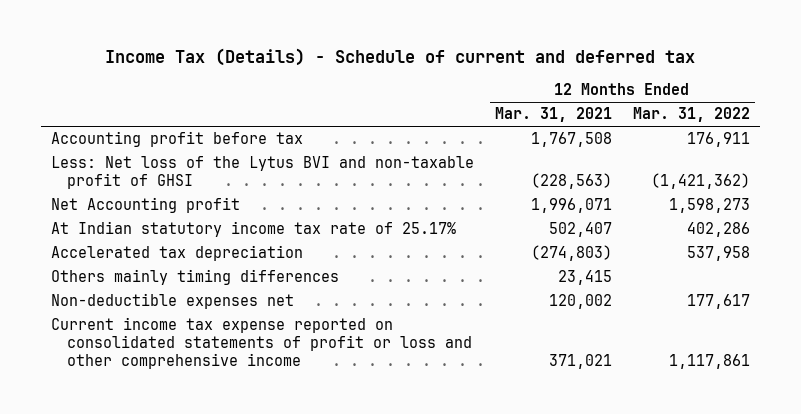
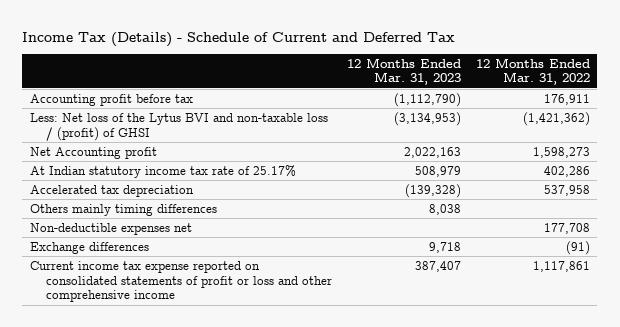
[105,48,696,67] Income Tax (Details) - Schedule of current and deferred tax -> [22,31,456,47] Income Tax (Details) - Schedule of Current and Deferred Tax
[494,107,612,123] Mar. 31, 2021 -> none
none -> [347,57,462,86] 12 Months Ended Mar. 31, 2023
[51,156,475,190] Less: Net loss of the Lytus BVI and non-taxable profit of GHSI -> [29,112,328,141] Less: Net loss of the Lytus BVI and non-taxable loss / (profit) of GHSI
[686,294,750,310] 177,617 -> [543,222,590,234] 177,708
none -> [29,241,149,254] Exchange differences

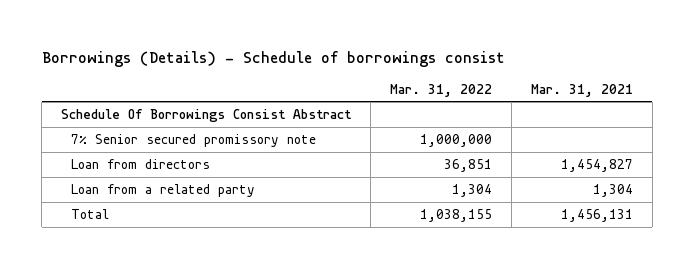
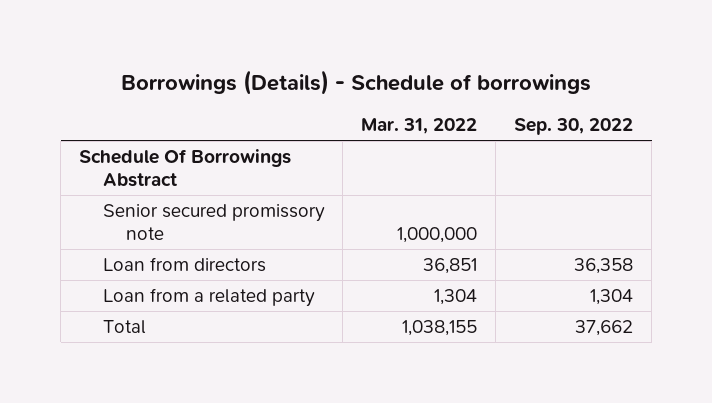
[41,50,505,67] Borrowings (Details) - Schedule of borrowings consist -> [121,70,592,96] Borrowings (Details) - Schedule of borrowings
[530,83,633,97] Mar. 31, 2021 -> none
none -> [514,118,634,136] Sep. 30, 2022
[61,109,353,123] Schedule Of Borrowings Consist Abstract -> [79,148,292,188] Schedule Of Borrowings Abstract
[71,134,317,148] 7% Senior secured promissory note -> [102,203,325,241] Senior secured promissory note

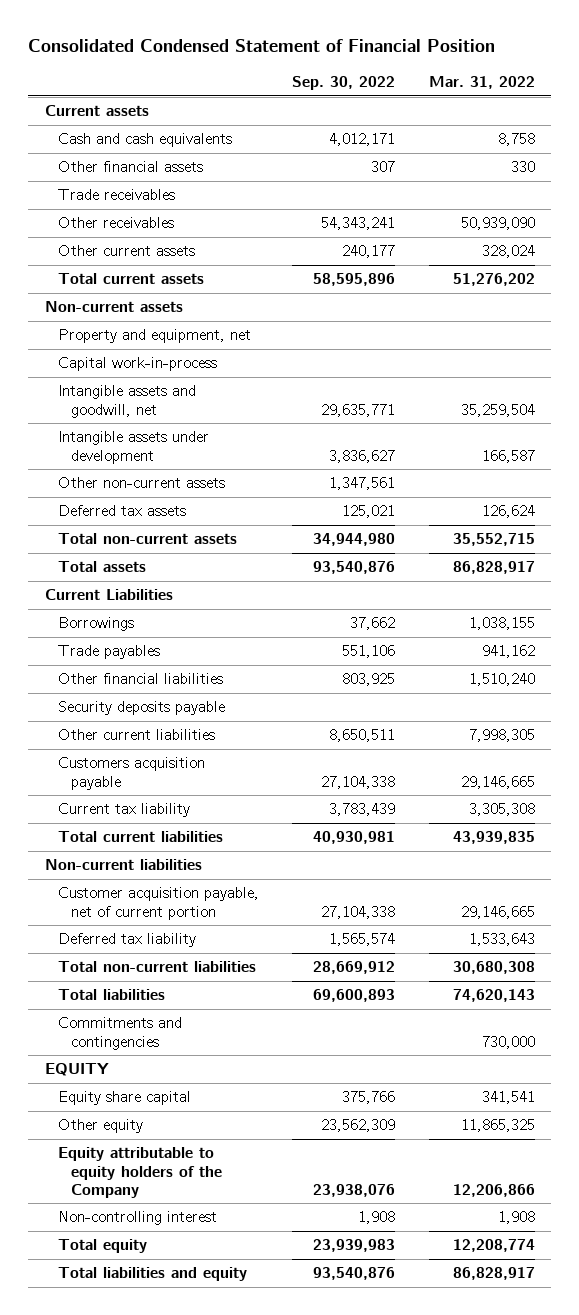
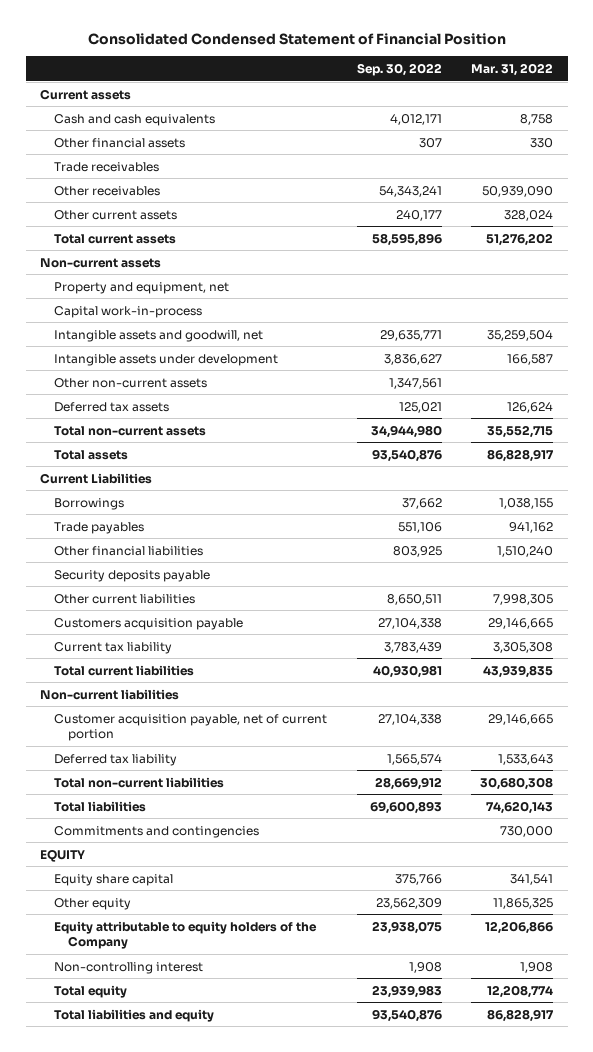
[313,1183,396,1197] 23,938,076 -> [371,920,442,934] 23,938,075

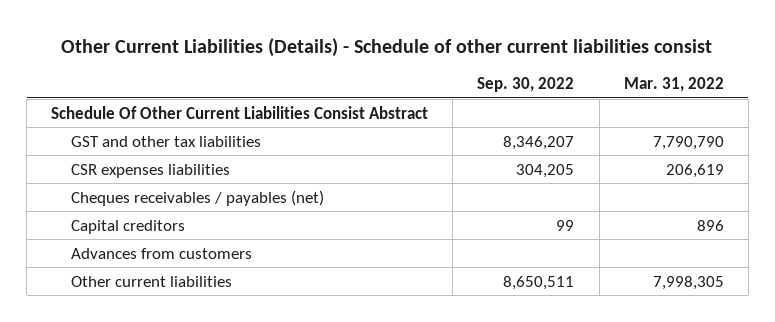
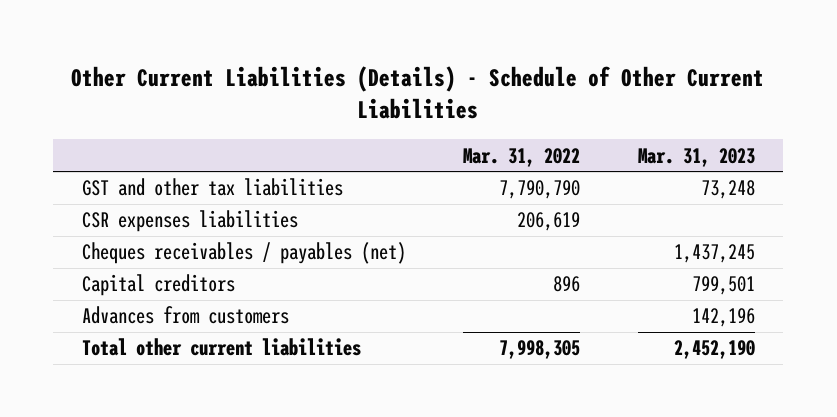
[61,37,713,57] Other Current Liabilities (Details) - Schedule of other current liabilities consist -> [71,65,765,120] Other Current Liabilities (Details) - Schedule of Other Current Liabilities
[477,77,575,93] Sep. 30, 2022 -> none
none -> [637,147,755,167] Mar. 31, 2023
[51,105,429,119] Schedule Of Other Current Liabilities Consist Abstract -> none
[71,275,233,287] Other current liabilities -> [82,338,362,357] Total other current liabilities

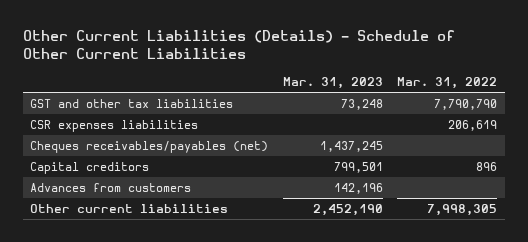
[82,242,407,265] Cheques receivables / payables (net) -> [30,141,269,154] Cheques receivables/payables (net)
[82,338,362,357] Total other current liabilities -> [30,204,229,214] Other current liabilities

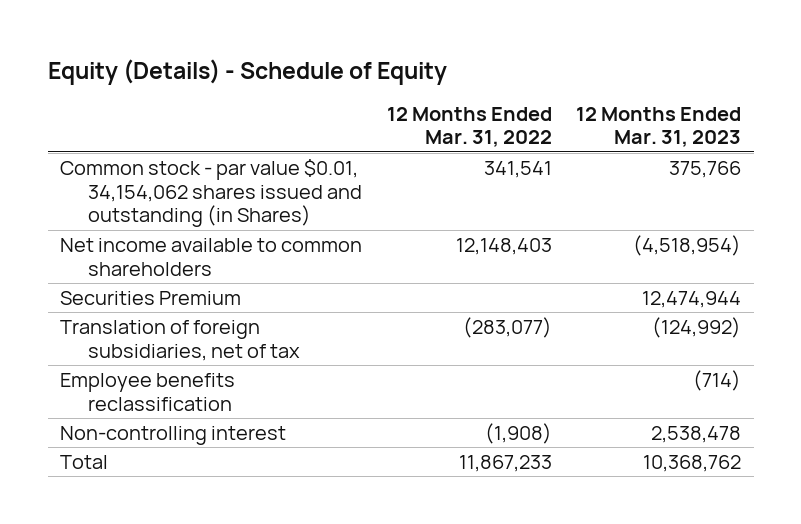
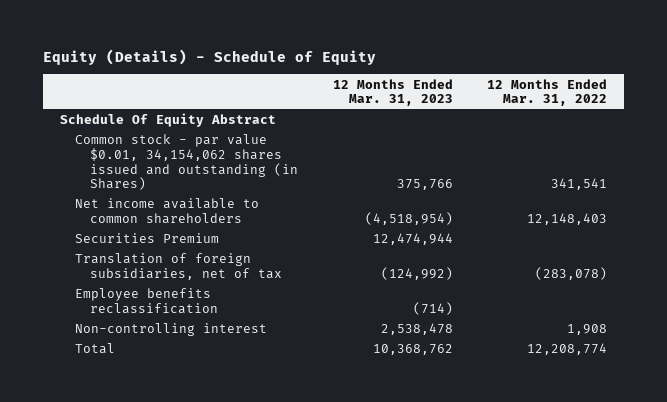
none -> [59,113,276,128] Schedule Of Equity Abstract
[462,316,552,338] (283,077) -> [535,267,608,281] (283,078)
[484,422,552,444] (1,908) -> [567,324,608,336] 1,908
[458,454,552,472] 11,867,233 -> [527,343,608,356] 12,208,774

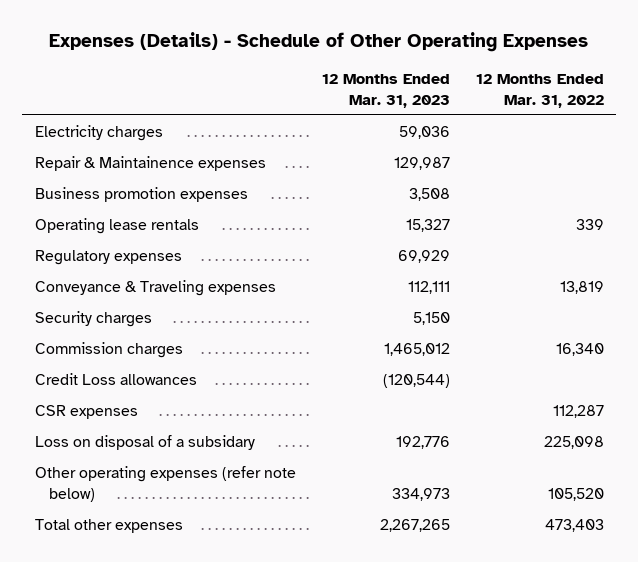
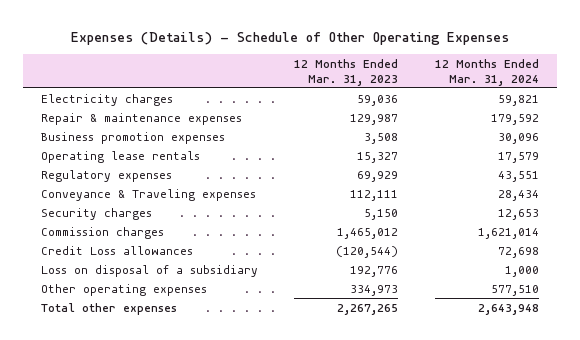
[475,73,604,108] 12 Months Ended Mar. 31, 2022 -> none
none -> [434,58,539,86] 12 Months Ended Mar. 31, 2024
[34,155,266,171] Repair & Maintainence expenses -> [41,112,243,125] Repair & maintenance expenses
[34,404,138,419] CSR expenses -> none
[34,434,255,450] Loss on disposal of a subsidary -> [41,264,259,277] Loss on disposal of a subsidiary
[34,465,296,502] Other operating expenses (refer note below) -> [41,283,208,296] Other operating expenses

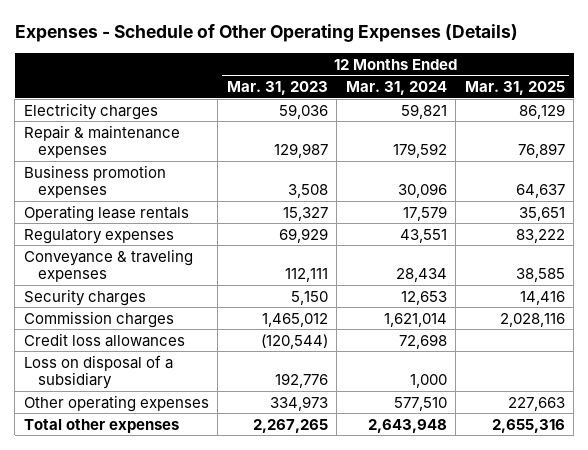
[70,31,509,45] Expenses (Details) - Schedule of Other Operating Expenses -> [14,24,518,43] Expenses - Schedule of Other Operating Expenses (Details)
none -> [464,81,565,96] Mar. 31, 2025
[41,188,257,201] Conveyance & Traveling expenses -> [23,248,193,283] Conveyance & traveling expenses
[41,245,194,255] Credit Loss allowances -> [23,332,185,347] Credit loss allowances

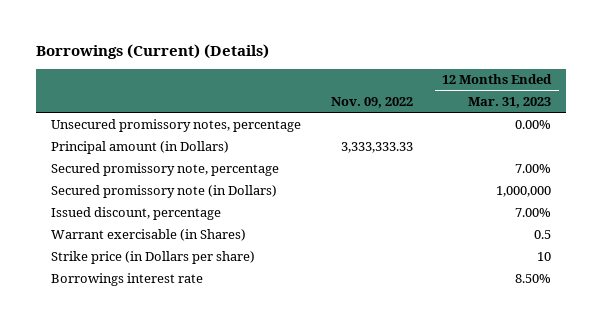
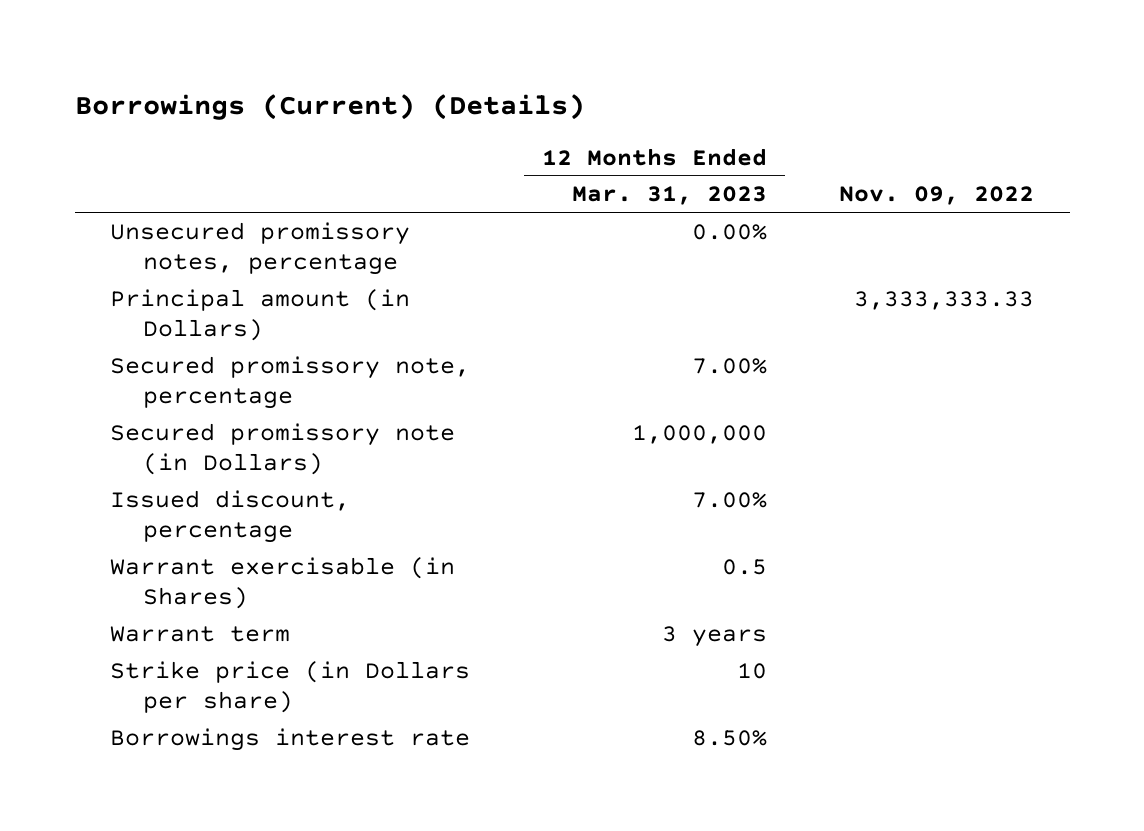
none -> [110,625,291,642] Warrant term

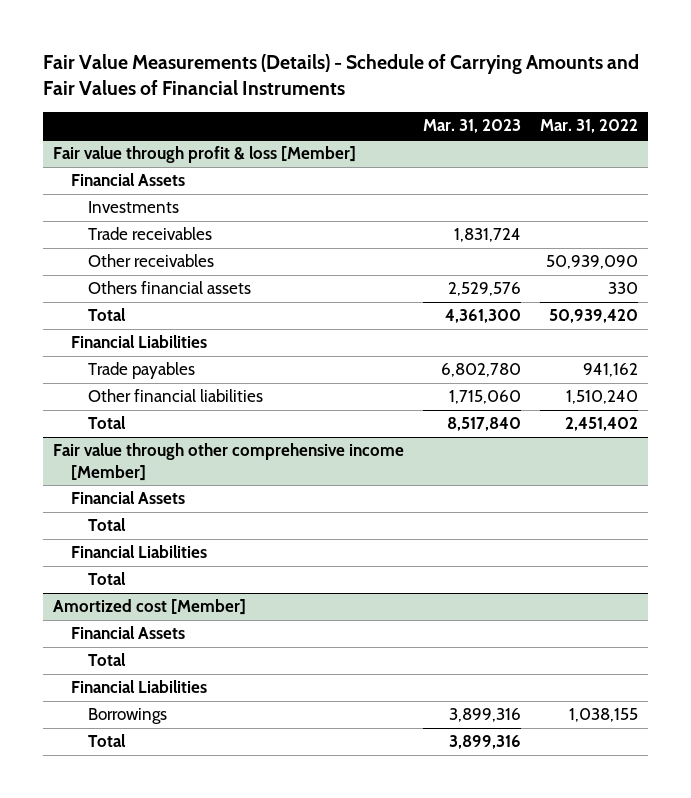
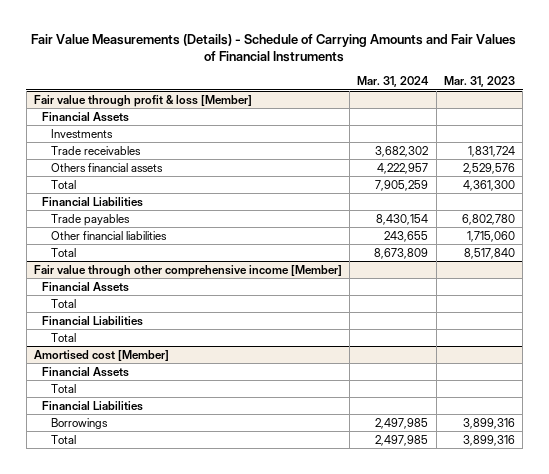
[540,119,639,134] Mar. 31, 2022 -> none
none -> [357,76,430,88] Mar. 31, 2024
[88,254,215,268] Other receivables -> none
[52,599,246,616] Amortized cost [Member] -> [33,349,169,361] Amortised cost [Member]

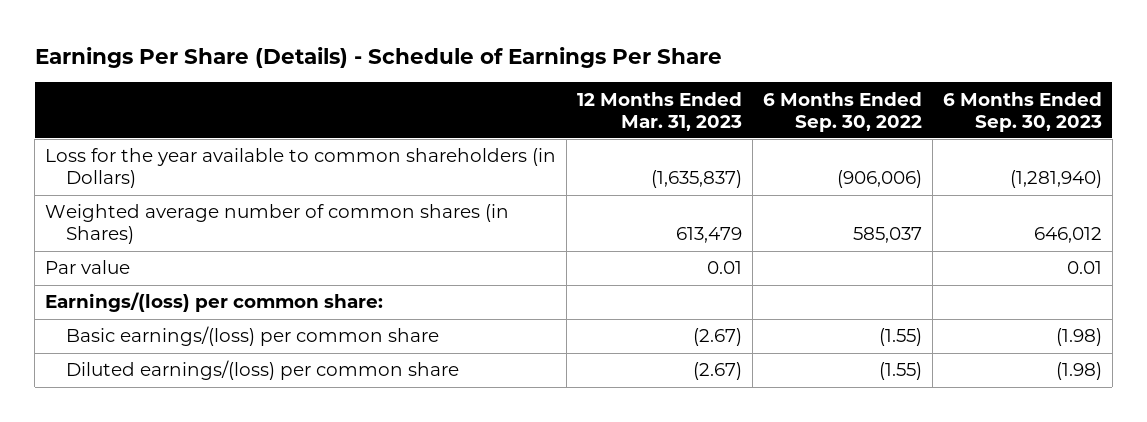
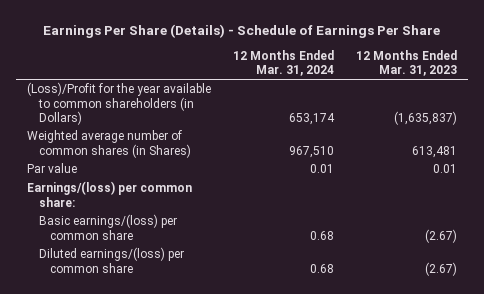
[762,91,922,132] 6 Months Ended Sep. 30, 2022 -> none
[942,91,1102,132] 6 Months Ended Sep. 30, 2023 -> none
none -> [233,49,335,77] 12 Months Ended Mar. 31, 2024
[44,148,556,189] Loss for the year available to common shareholders (in Dollars) -> [27,82,212,126] (Loss)/Profit for the year available to common shareholders (in Dollars)
[675,227,742,244] 613,479 -> [411,145,457,158] 613,481

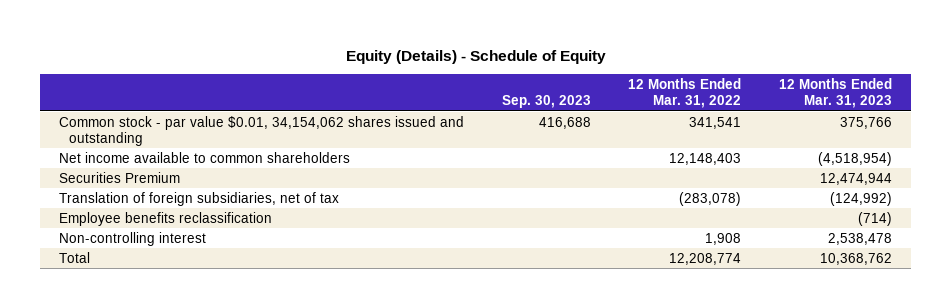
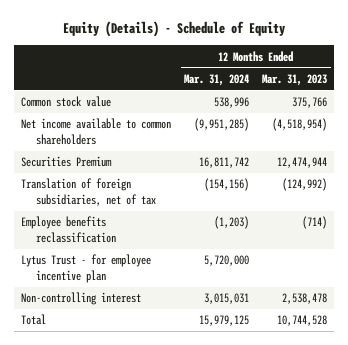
[501,95,591,109] Sep. 30, 2023 -> none
[628,78,742,109] 12 Months Ended Mar. 31, 2022 -> none
none -> [184,73,250,86] Mar. 31, 2024
[59,115,465,146] Common stock - par value $0.01, 34,154,062 shares issued and outstanding -> [20,96,111,108] Common stock value
none -> [20,254,151,283] Lytus Trust - for employee incentive plan
[820,252,893,265] 10,368,762 -> [277,315,328,327] 10,744,528

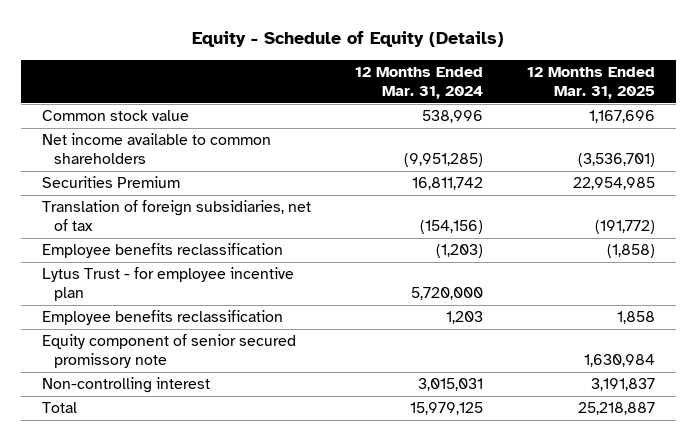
[63,21,286,38] Equity (Details) - Schedule of Equity -> [192,31,505,48] Equity - Schedule of Equity (Details)
[262,73,328,86] Mar. 31, 2023 -> none
none -> [526,66,655,100] 12 Months Ended Mar. 31, 2025
none -> [42,310,284,326] Employee benefits reclassification
none -> [42,334,297,369] Equity component of senior secured promissory note

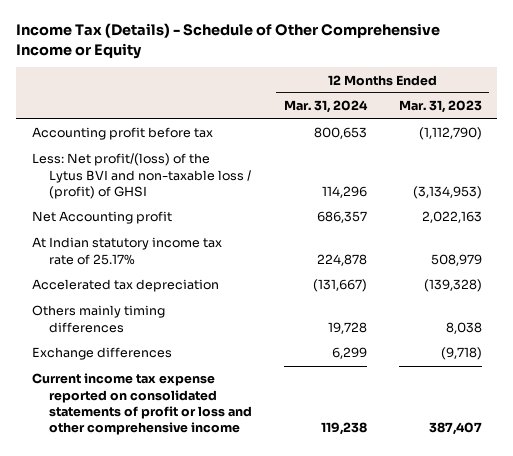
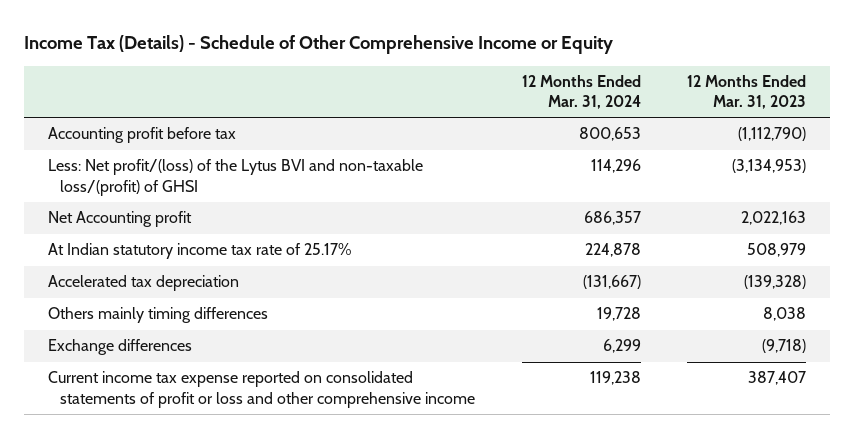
[31,153,252,199] Less: Net profit/(loss) of the Lytus BVI and non-taxable loss / (profit) of GHSI -> [47,159,423,196] Less: Net profit/(loss) of the Lytus BVI and non-taxable loss/(profit) of GHSI

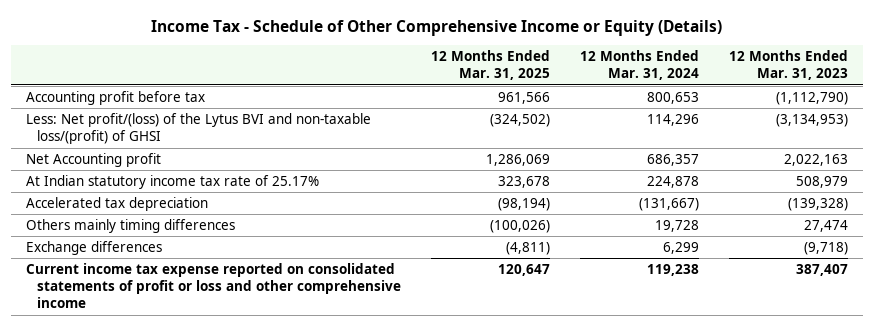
[24,35,614,55] Income Tax (Details) - Schedule of Other Comprehensive Income or Equity -> [151,20,723,37] Income Tax - Schedule of Other Comprehensive Income or Equity (Details)
none -> [431,50,551,81] 12 Months Ended Mar. 31, 2025
[763,307,807,322] 8,038 -> [803,219,848,232] 27,474

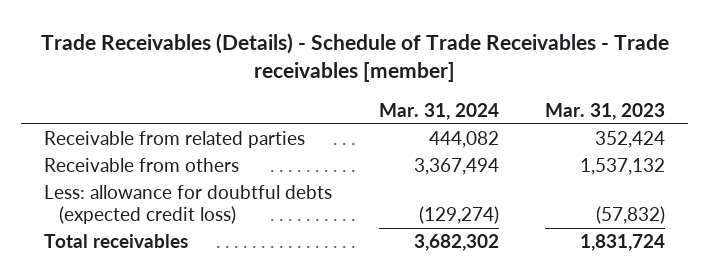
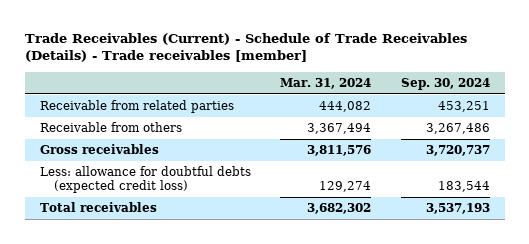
[40,32,669,83] Trade Receivables (Details) - Schedule of Trade Receivables - Trade receivables [member] -> [24,32,467,63] Trade Receivables (Current) - Schedule of Trade Receivables (Details) - Trade receivables [member]
[544,102,665,120] Mar. 31, 2023 -> none
none -> [400,78,490,91] Sep. 30, 2024
none -> [39,144,159,155] Gross receivables
[418,205,499,224] (129,274) -> [319,181,372,193] 129,274

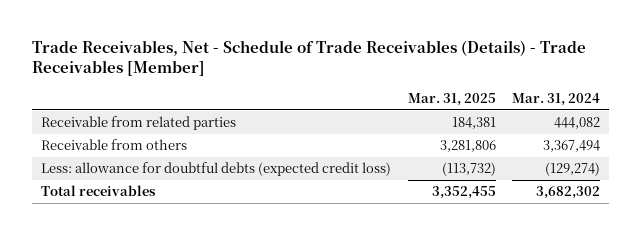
[24,32,467,63] Trade Receivables (Current) - Schedule of Trade Receivables (Details) - Trade receivables [member] -> [32,39,587,77] Trade Receivables, Net - Schedule of Trade Receivables (Details) - Trade Receivables [Member]
[400,78,490,91] Sep. 30, 2024 -> none
none -> [407,92,496,106] Mar. 31, 2025
[39,144,159,155] Gross receivables -> none
[319,181,372,193] 129,274 -> [545,162,601,177] (129,274)

